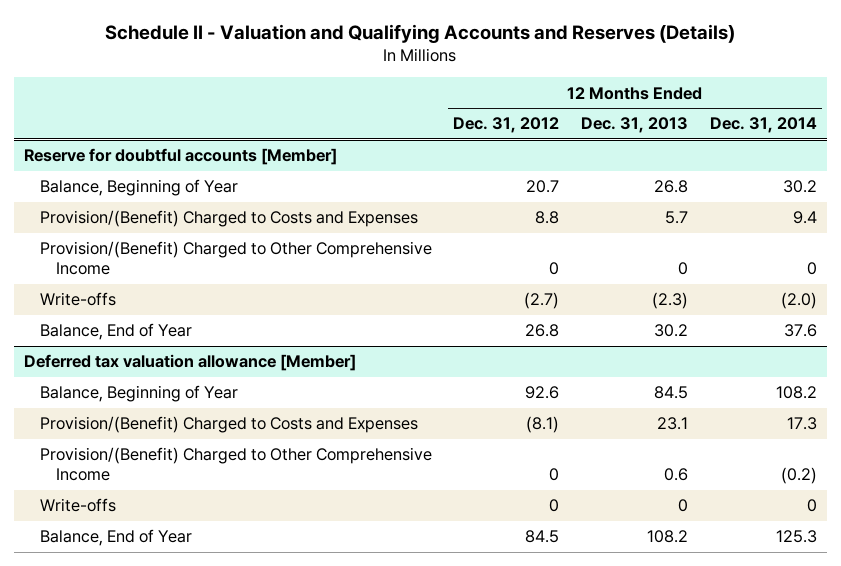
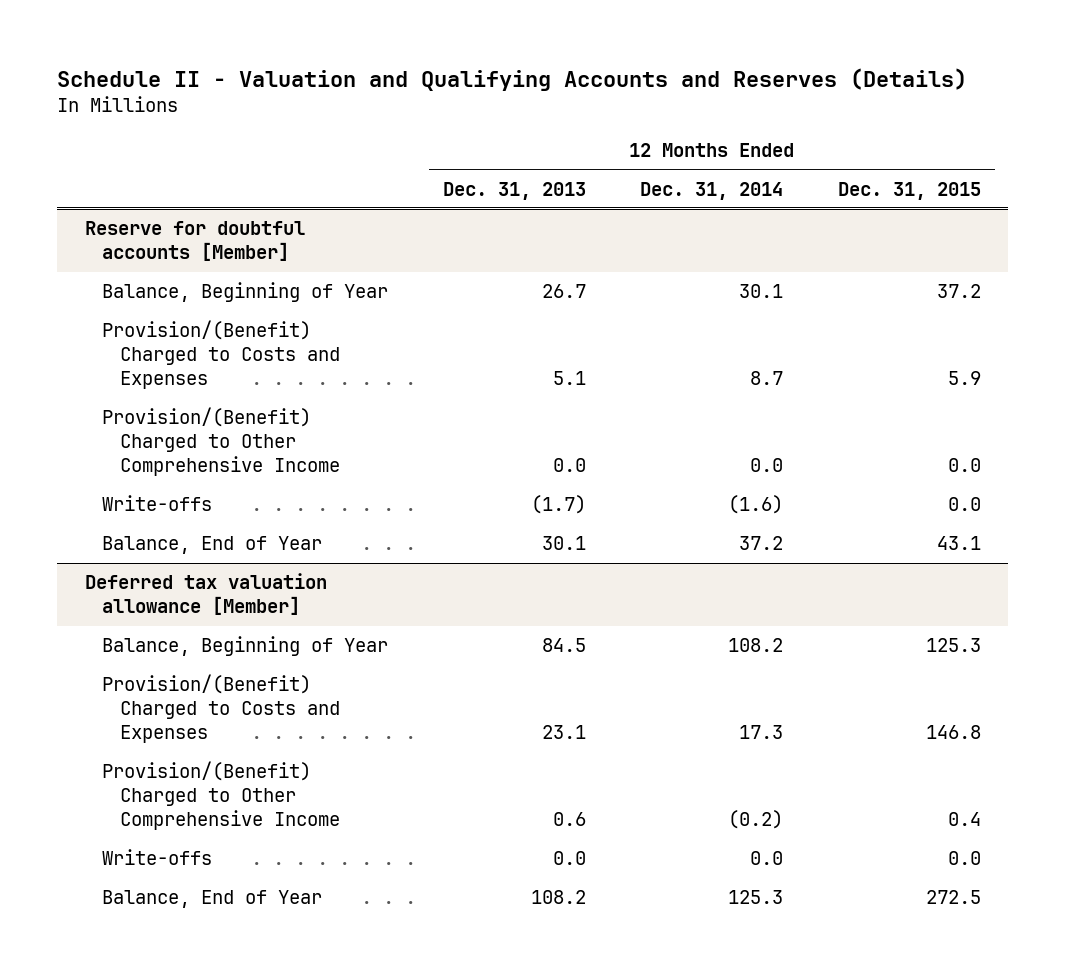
[453,117,560,134] Dec. 31, 2012 -> none
none -> [838,181,982,200] Dec. 31, 2015
[654,180,689,194] 26.8 -> [541,284,586,299] 26.7
[782,180,817,194] 30.2 -> [739,284,784,299] 30.1
[665,211,689,225] 5.7 -> [552,371,586,386] 5.1
[792,211,817,225] 9.4 -> [750,371,784,386] 8.7
[678,262,689,276] 0 -> [552,458,586,473] 0.0
[806,262,817,276] 0 -> [750,458,784,473] 0.0
[652,292,689,310] (2.3) -> [530,495,586,515] (1.7)
[780,292,817,310] (2.0) -> [728,495,784,515] (1.6)
[654,324,689,338] 30.2 -> [541,536,586,551] 30.1
[783,324,817,338] 37.6 -> [739,536,784,551] 37.2
[678,499,689,513] 0 -> [552,851,586,866] 0.0
[806,499,817,513] 0 -> [750,851,784,866] 0.0

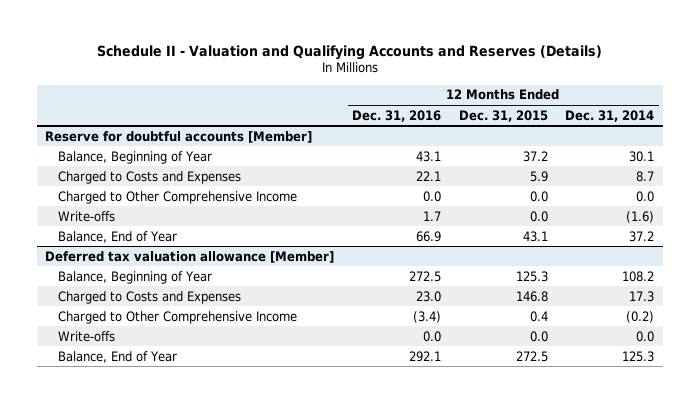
[442,181,586,200] Dec. 31, 2013 -> none
none -> [352,109,442,122] Dec. 31, 2016
[102,320,340,390] Provision/(Benefit) Charged to Costs and Expenses -> [57,170,241,184] Charged to Costs and Expenses
[102,407,340,477] Provision/(Benefit) Charged to Other Comprehensive Income -> [57,190,297,204] Charged to Other Comprehensive Income
[102,674,340,744] Provision/(Benefit) Charged to Costs and Expenses -> [57,290,241,304] Charged to Costs and Expenses
[102,761,340,831] Provision/(Benefit) Charged to Other Comprehensive Income -> [57,310,297,324] Charged to Other Comprehensive Income

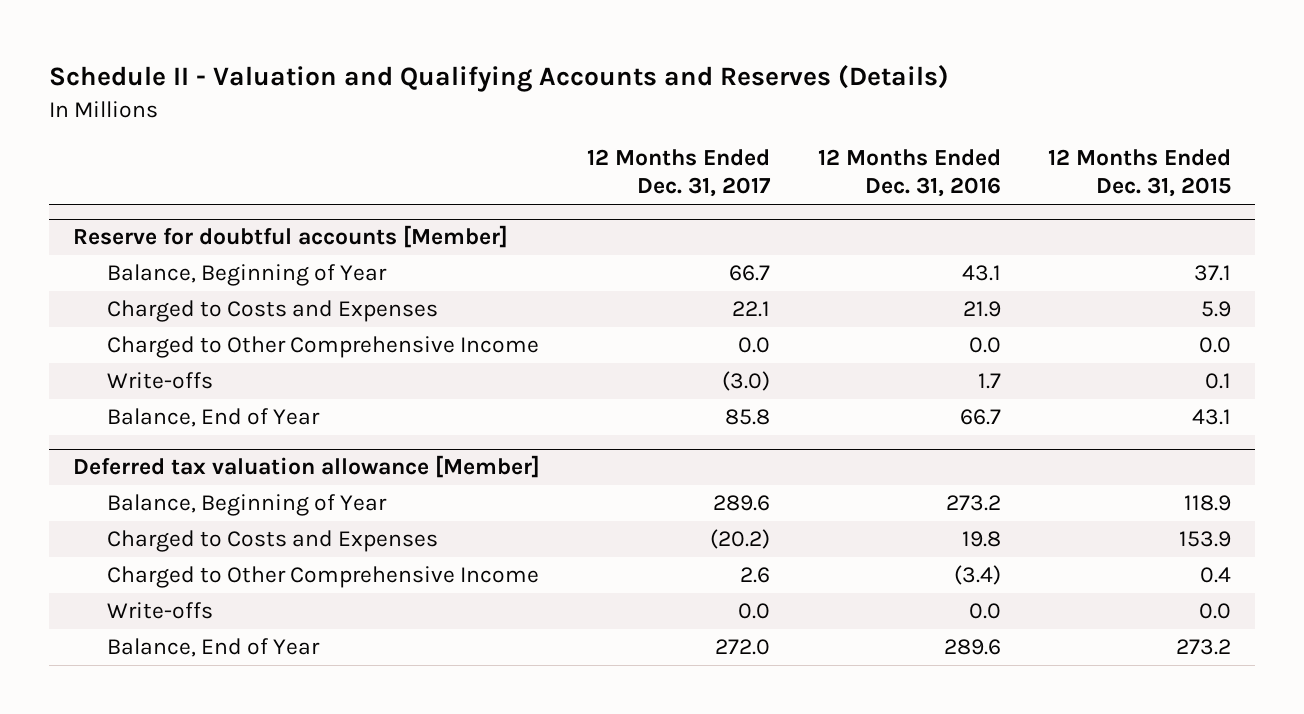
[565,109,655,122] Dec. 31, 2014 -> none
none -> [587,149,772,198] 12 Months Ended Dec. 31, 2017
[522,150,548,162] 37.2 -> [1194,265,1232,282] 37.1
[416,170,442,181] 22.1 -> [962,301,1001,318] 21.9
[529,210,548,222] 0.0 -> [1205,373,1232,390] 0.1
[416,230,442,242] 66.9 -> [959,409,1001,426] 66.7
[409,270,442,282] 272.5 -> [945,495,1001,512] 273.2
[515,270,548,282] 125.3 -> [1184,495,1232,512] 118.9
[416,290,442,302] 23.0 -> [961,531,1001,548] 19.8
[515,290,548,302] 146.8 -> [1179,531,1232,548] 153.9
[409,350,442,362] 292.1 -> [943,639,1001,656] 289.6
[515,350,548,362] 272.5 -> [1176,639,1232,656] 273.2

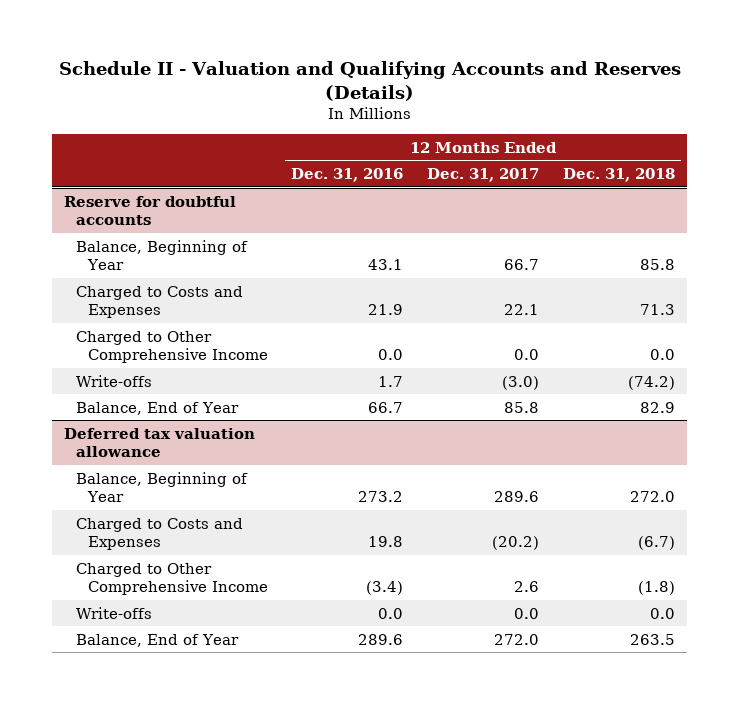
[1048,149,1232,198] 12 Months Ended Dec. 31, 2015 -> none
none -> [563,168,676,183] Dec. 31, 2018
[73,225,509,249] Reserve for doubtful accounts [Member] -> [63,195,236,226] Reserve for doubtful accounts
[73,455,541,479] Deferred tax valuation allowance [Member] -> [63,427,255,458] Deferred tax valuation allowance

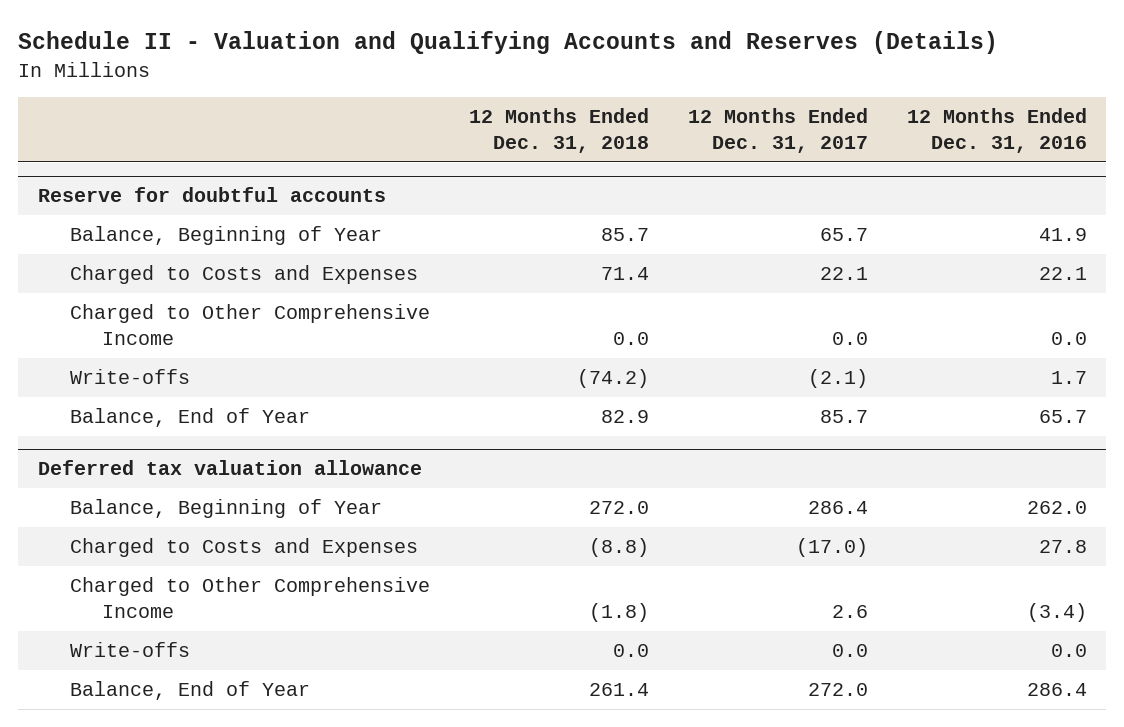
[368,259,404,271] 43.1 -> [1038,227,1087,241] 41.9
[504,259,540,271] 66.7 -> [819,227,868,241] 65.7
[640,259,676,271] 85.8 -> [600,227,649,241] 85.7
[368,304,404,316] 21.9 -> [1038,266,1087,280] 22.1
[640,304,676,316] 71.3 -> [600,266,649,280] 71.4
[502,375,540,390] (3.0) -> [807,368,868,388] (2.1)
[368,401,404,413] 66.7 -> [1038,409,1087,423] 65.7
[504,401,540,413] 85.8 -> [819,409,868,423] 85.7
[358,491,404,503] 273.2 -> [1026,500,1087,514] 262.0
[494,491,540,503] 289.6 -> [807,500,868,514] 286.4
[368,536,404,548] 19.8 -> [1038,539,1087,553] 27.8
[492,536,540,551] (20.2) -> [795,537,868,557] (17.0)
[638,536,676,551] (6.7) -> [588,537,649,557] (8.8)
[358,633,404,645] 289.6 -> [1026,682,1087,696] 286.4
[630,633,676,645] 263.5 -> [588,682,649,696] 261.4

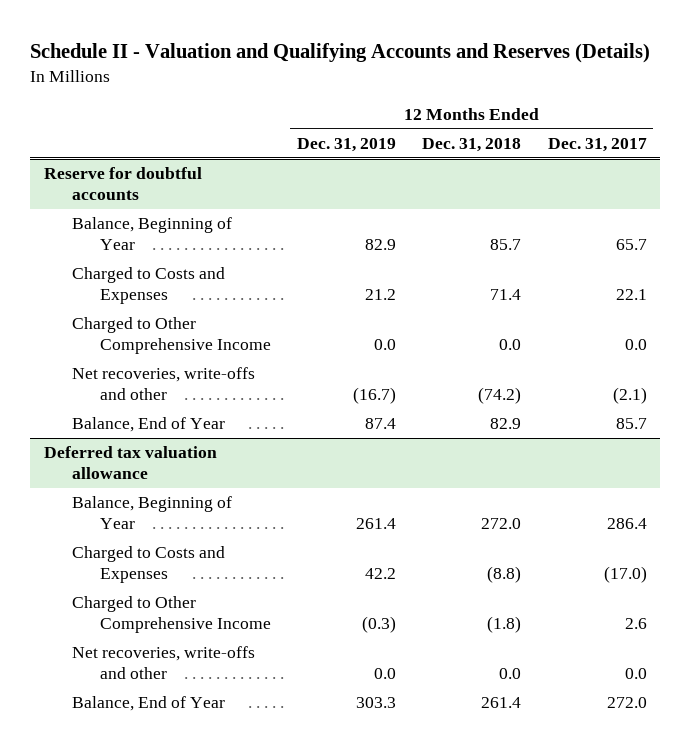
[906,107,1087,154] 12 Months Ended Dec. 31, 2016 -> none
none -> [296,137,396,152] Dec. 31, 2019
[69,368,190,384] Write-offs -> [71,367,255,401] Net recoveries, write-offs and other
[69,641,190,657] Write-offs -> [71,646,255,680] Net recoveries, write-offs and other

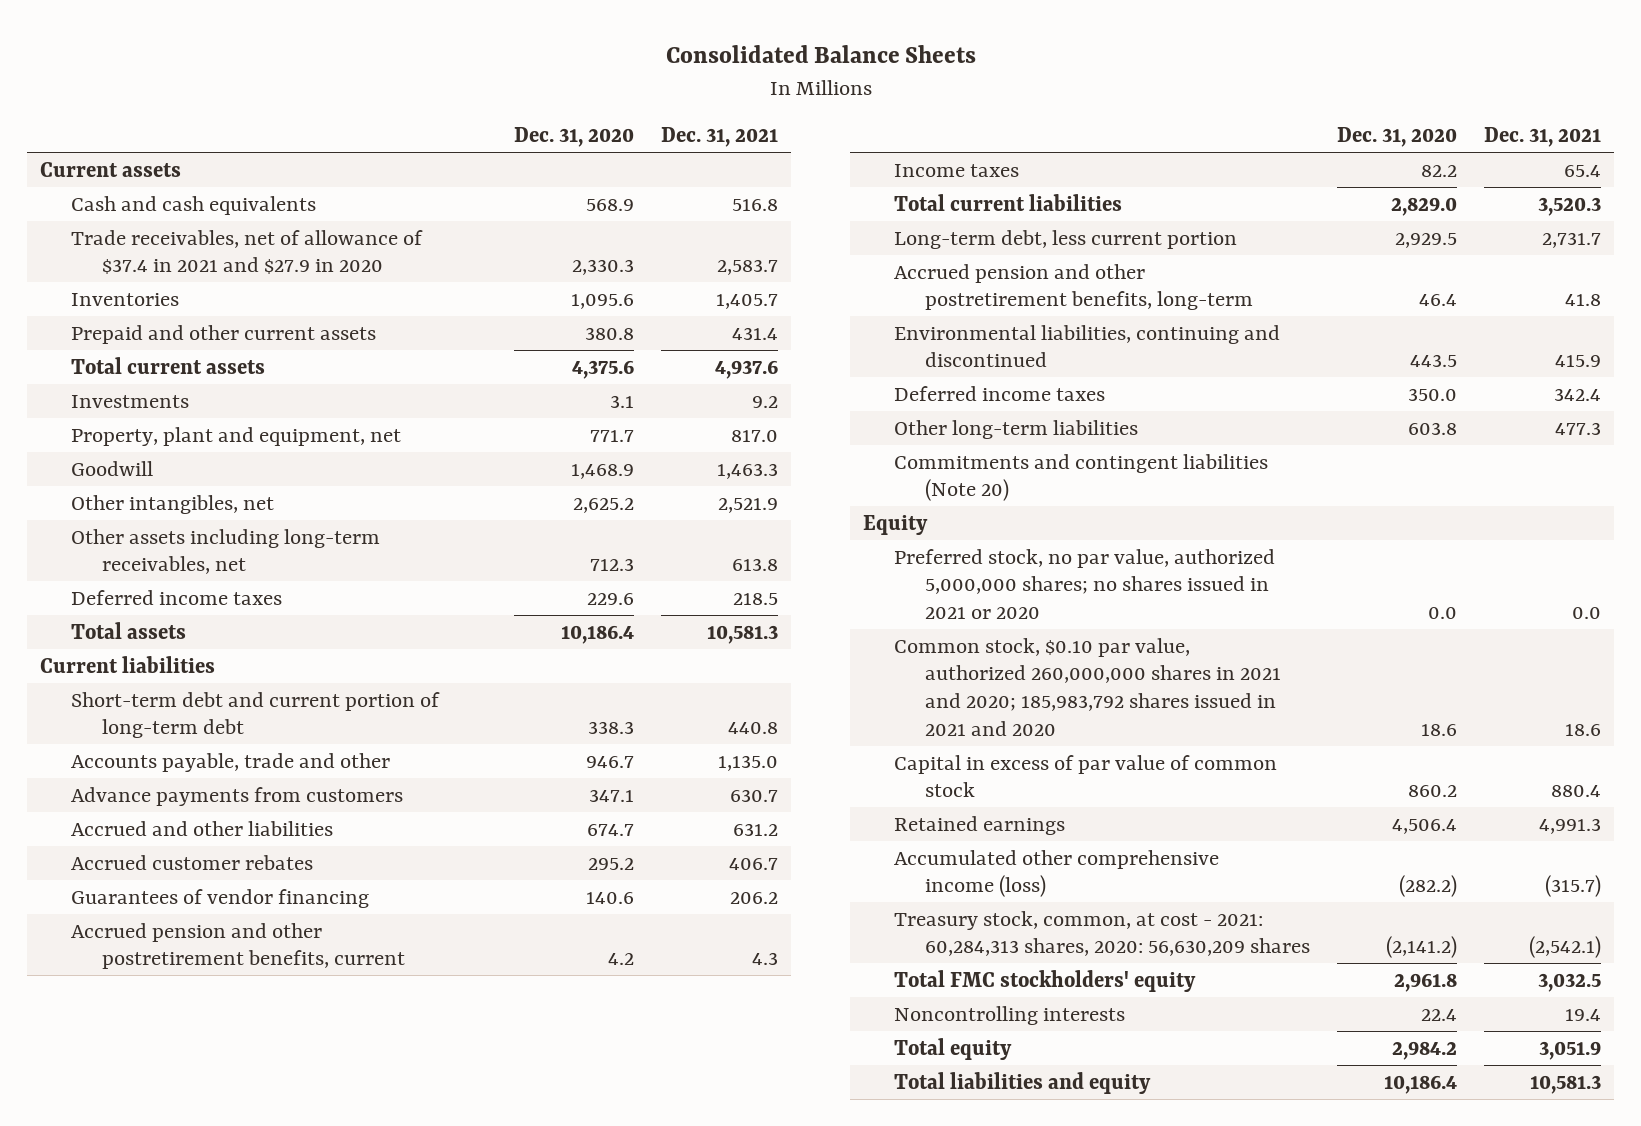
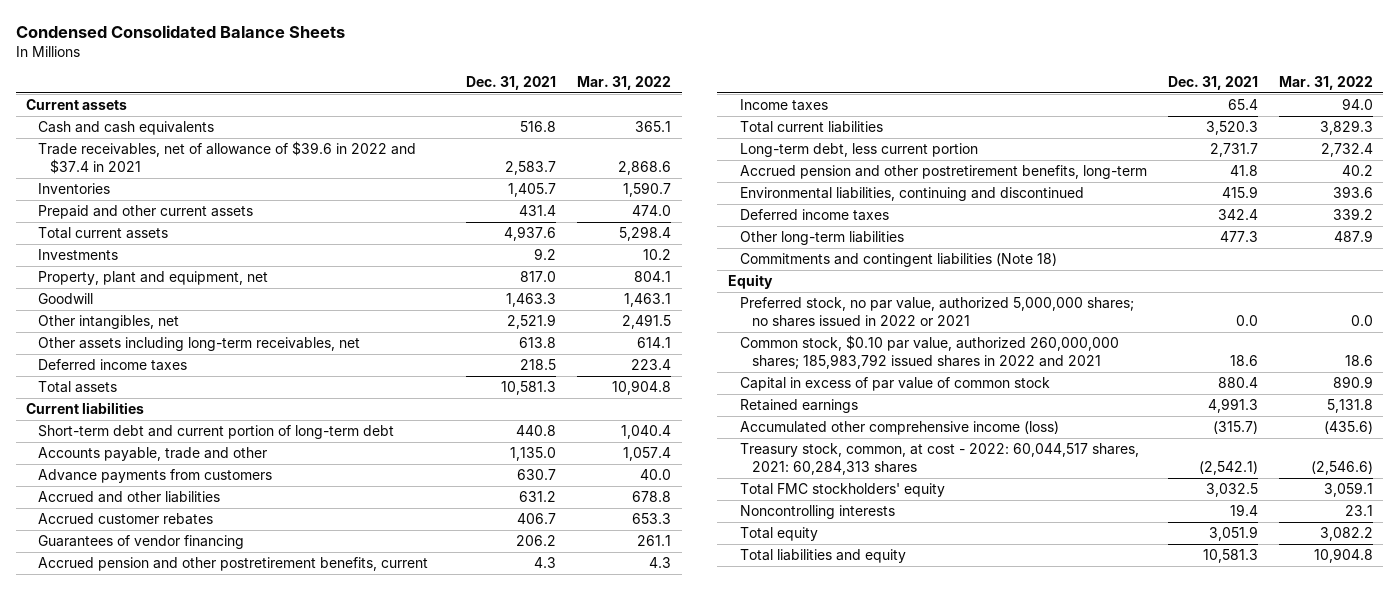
[665,45,976,64] Consolidated Balance Sheets -> [15,24,345,38] Condensed Consolidated Balance Sheets
[513,126,634,147] Dec. 31, 2020 -> none
none -> [577,76,672,91] Mar. 31, 2022
[71,229,424,275] Trade receivables, net of allowance of $37.4 in 2021 and $27.9 in 2020 -> [38,141,417,175] Trade receivables, net of allowance of $39.6 in 2022 and $37.4 in 2021
[894,453,1269,502] Commitments and contingent liabilities (Note 20) -> [739,253,1057,268] Commitments and contingent liabilities (Note 18)
[894,548,1276,619] Preferred stock, no par value, authorized 5,000,000 shares; no shares issued in 2021 or 2020 -> [739,297,1134,328] Preferred stock, no par value, authorized 5,000,000 shares; no shares issued in 2022 or 2021
[894,637,1281,736] Common stock, $0.10 par value, authorized 260,000,000 shares in 2021 and 2020; 185,983,792 shares issued in 2021 and 2020 -> [739,335,1119,370] Common stock, $0.10 par value, authorized 260,000,000 shares; 185,983,792 issued shares in 2022 and 2021
[894,910,1310,957] Treasury stock, common, at cost - 2021: 60,284,313 shares, 2020: 56,630,209 shares -> [739,443,1139,476] Treasury stock, common, at cost - 2022: 60,044,517 shares, 2021: 60,284,313 shares

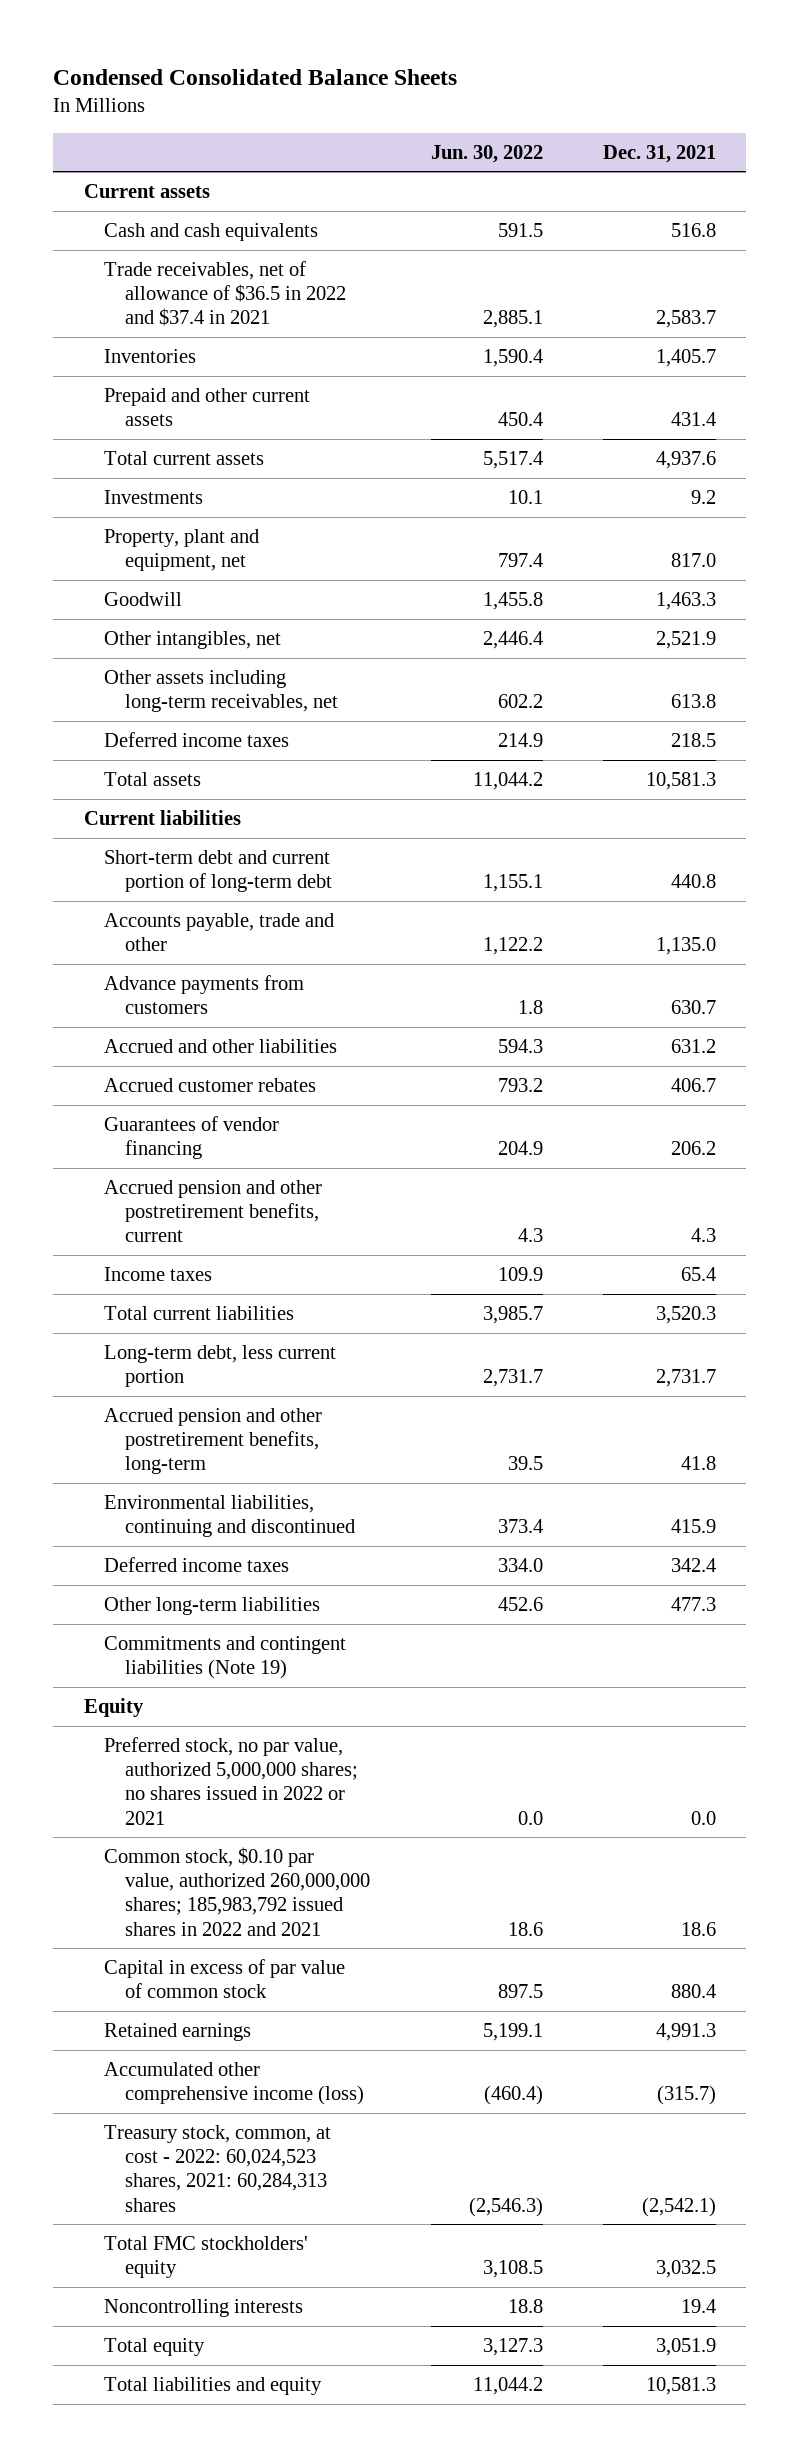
[577,76,672,91] Mar. 31, 2022 -> none
none -> [430,144,543,163] Jun. 30, 2022
[38,141,417,175] Trade receivables, net of allowance of $39.6 in 2022 and $37.4 in 2021 -> [104,260,347,327] Trade receivables, net of allowance of $36.5 in 2022 and $37.4 in 2021
[739,253,1057,268] Commitments and contingent liabilities (Note 18) -> [104,1635,347,1680] Commitments and contingent liabilities (Note 19)
[739,443,1139,476] Treasury stock, common, at cost - 2022: 60,044,517 shares, 2021: 60,284,313 shares -> [104,2124,332,2212] Treasury stock, common, at cost - 2022: 60,024,523 shares, 2021: 60,284,313 shares

